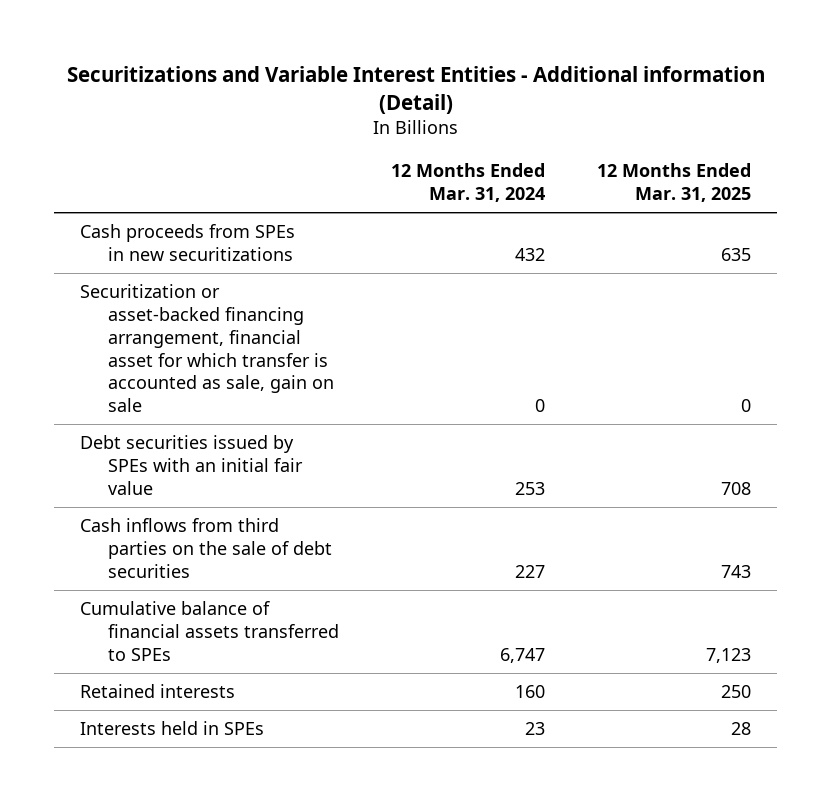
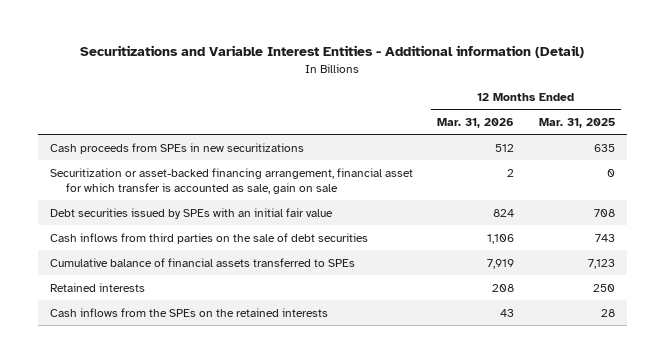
[390,163,545,202] 12 Months Ended Mar. 31, 2024 -> none
none -> [437,118,515,129] Mar. 31, 2026
[80,721,265,736] Interests held in SPEs -> [49,307,328,317] Cash inflows from the SPEs on the retained interests

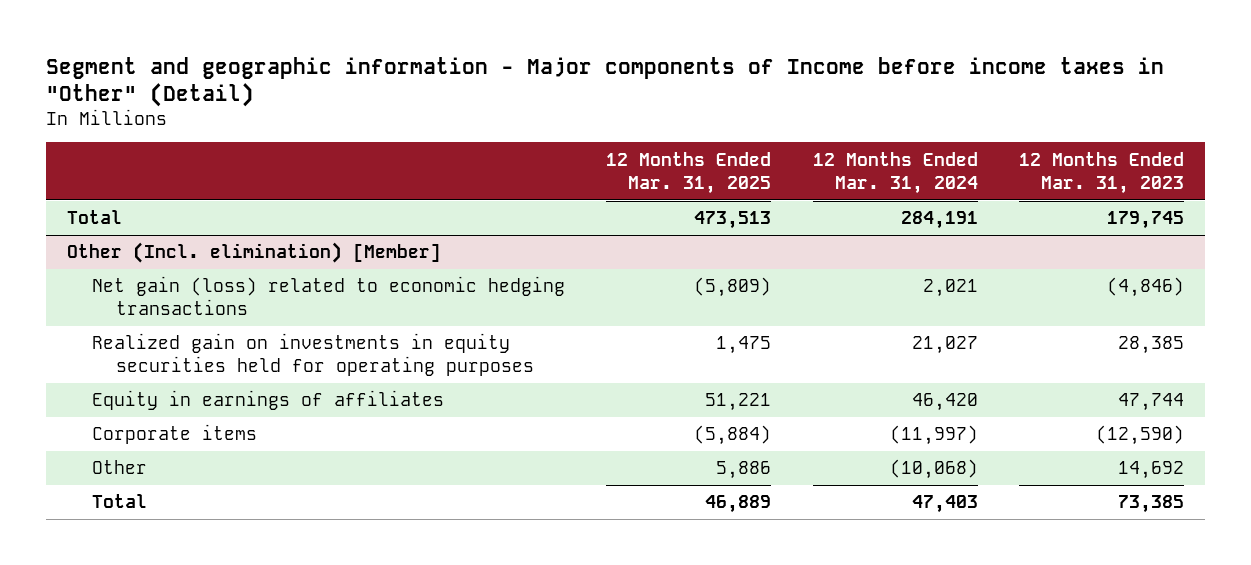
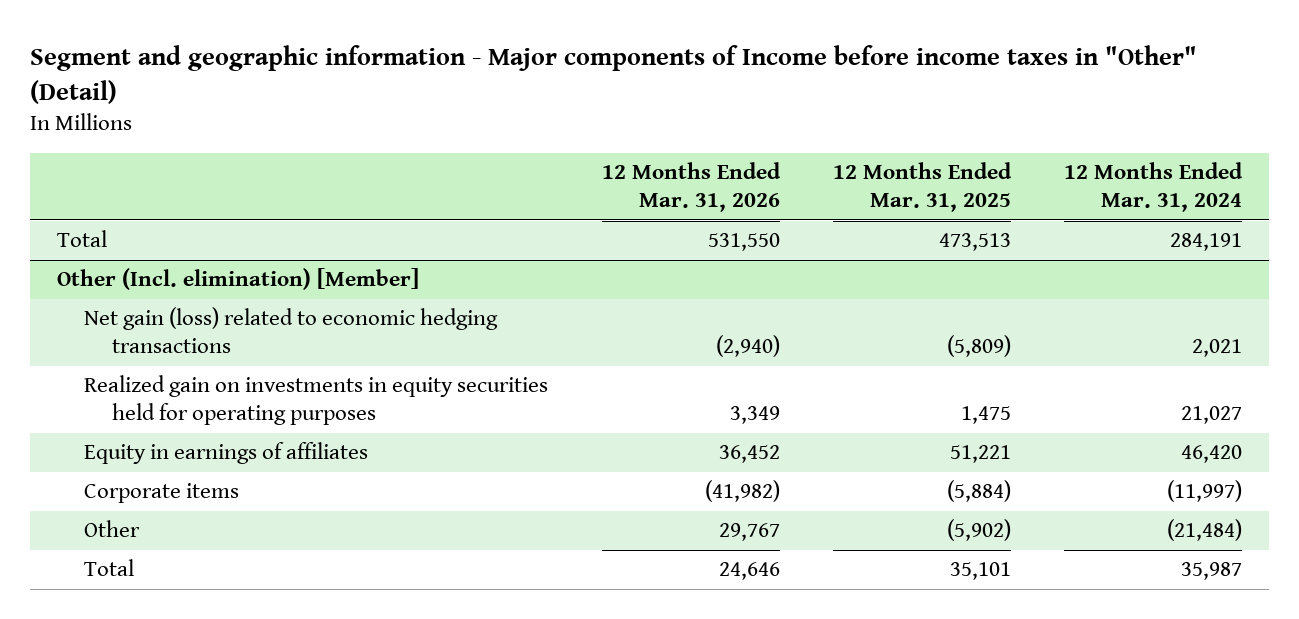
[1019,151,1185,194] 12 Months Ended Mar. 31, 2023 -> none
none -> [601,162,781,213] 12 Months Ended Mar. 31, 2026
[716,461,772,480] 5,886 -> [947,519,1012,542] (5,902)
[889,459,978,480] (10,068) -> [1167,519,1243,542] (21,484)
[705,495,772,514] 46,889 -> [950,562,1012,581] 35,101
[911,495,978,514] 47,403 -> [1181,562,1243,581] 35,987

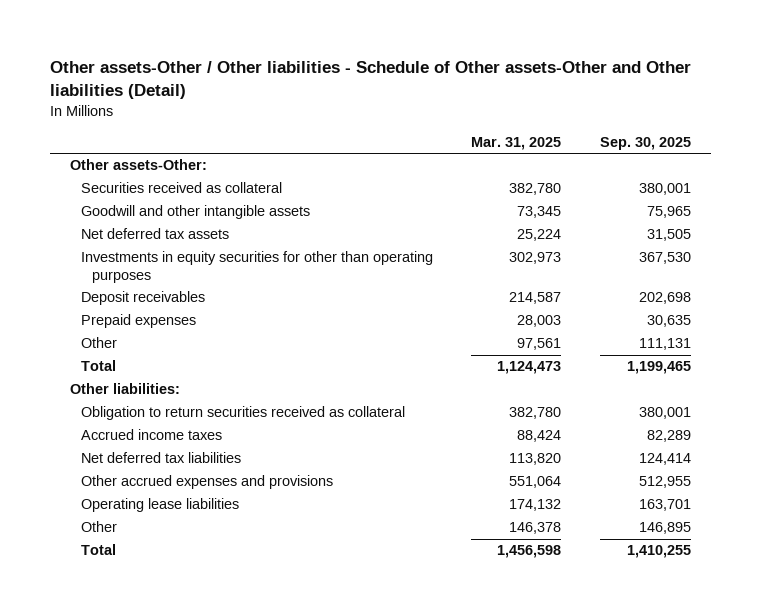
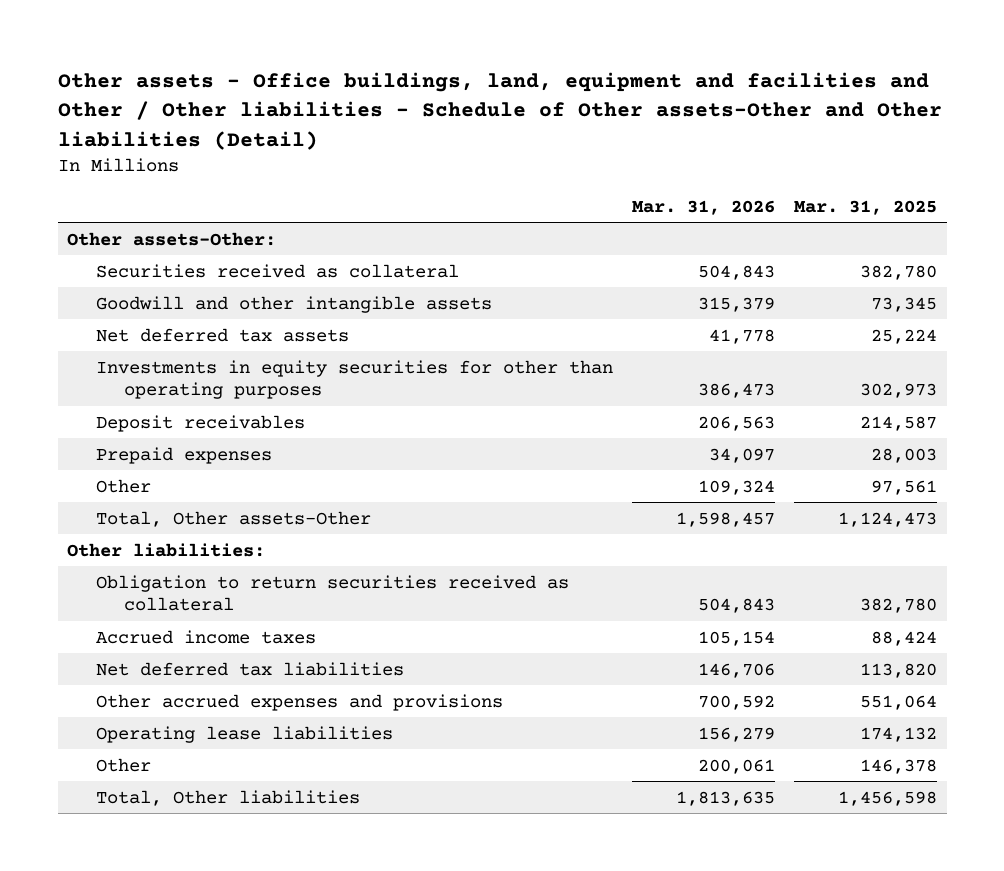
[50,61,692,100] Other assets-Other / Other liabilities - Schedule of Other assets-Other and Other liabilities (Detail) -> [57,72,942,150] Other assets - Office buildings, land, equipment and facilities and Other / Other liabilities - Schedule of Other assets-Other and Other liabilities (Detail)
[600,137,692,151] Sep. 30, 2025 -> none
none -> [631,199,775,215] Mar. 31, 2026
[80,360,116,372] Total -> [95,510,371,527] Total, Other assets-Other
[80,544,116,556] Total -> [95,789,360,806] Total, Other liabilities

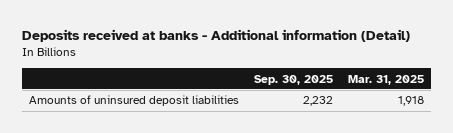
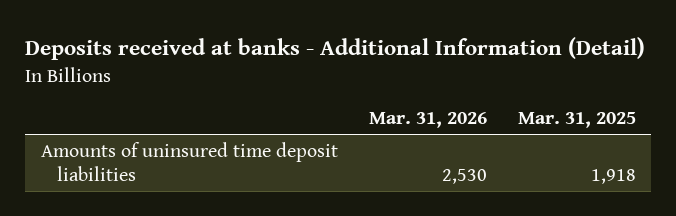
[21,29,410,43] Deposits received at banks - Additional information (Detail) -> [25,37,646,61] Deposits received at banks - Additional Information (Detail)
[254,74,334,85] Sep. 30, 2025 -> none
none -> [368,111,487,128] Mar. 31, 2026
[29,95,240,107] Amounts of uninsured deposit liabilities -> [40,142,338,181] Amounts of uninsured time deposit liabilities

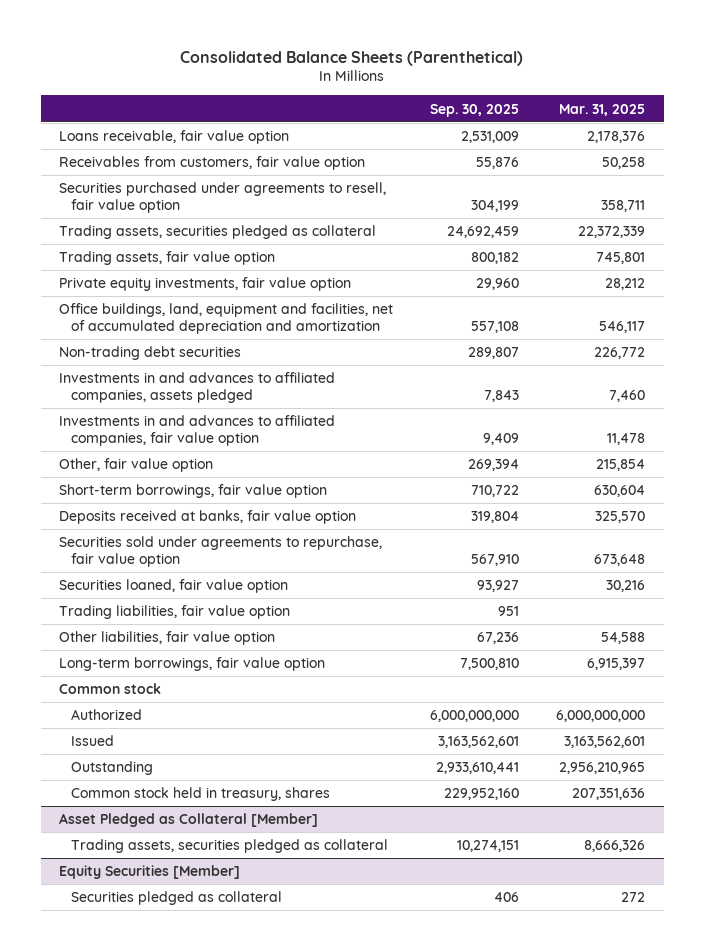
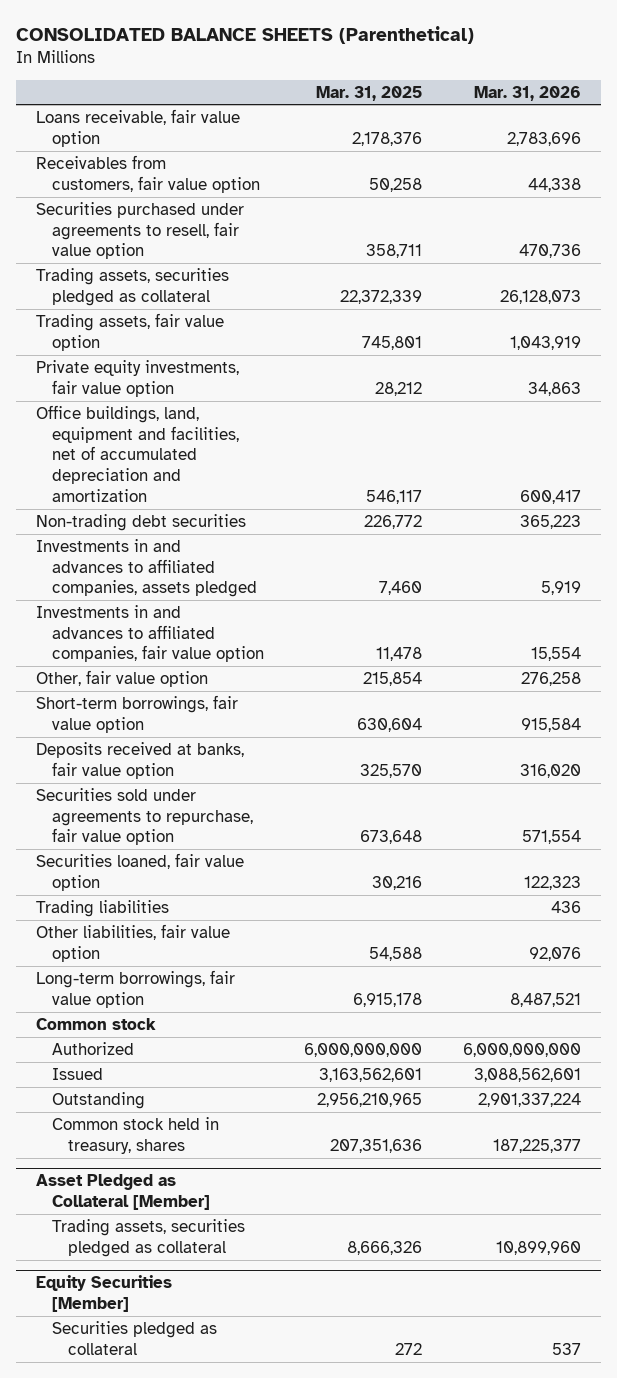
[180,50,524,66] Consolidated Balance Sheets (Parenthetical) -> [15,26,474,45] CONSOLIDATED BALANCE SHEETS (Parenthetical)
[430,103,520,117] Sep. 30, 2025 -> none
none -> [473,85,581,101] Mar. 31, 2026
[59,605,291,620] Trading liabilities, fair value option -> none
none -> [36,899,170,917] Trading liabilities
[587,658,646,671] 6,915,397 -> [353,992,423,1007] 6,915,178

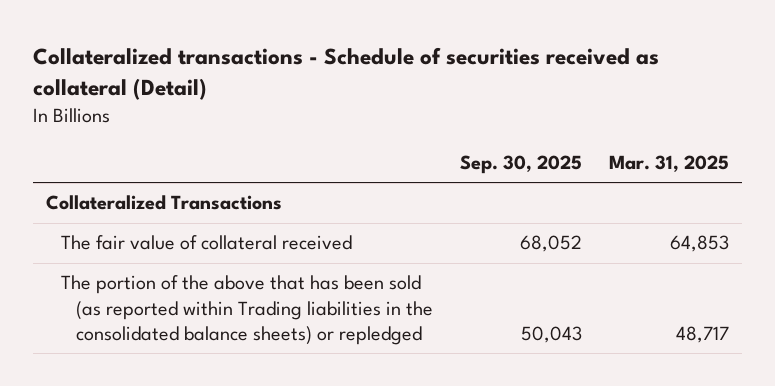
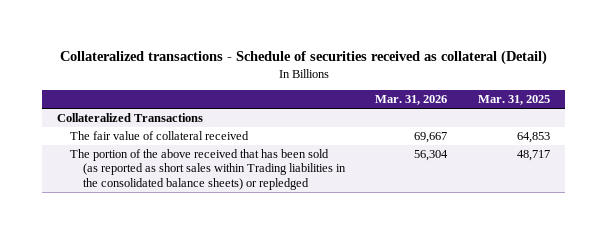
[459,154,582,174] Sep. 30, 2025 -> none
none -> [375,95,448,106] Mar. 31, 2026
[61,275,433,345] The portion of the above that has been sold (as reported within Trading liabilities in the consolidated balance sheets) or repledged -> [70,148,346,190] The portion of the above received that has been sold (as reported as short sales within Trading liabilities in the consolidated balance sheets) or repledged

